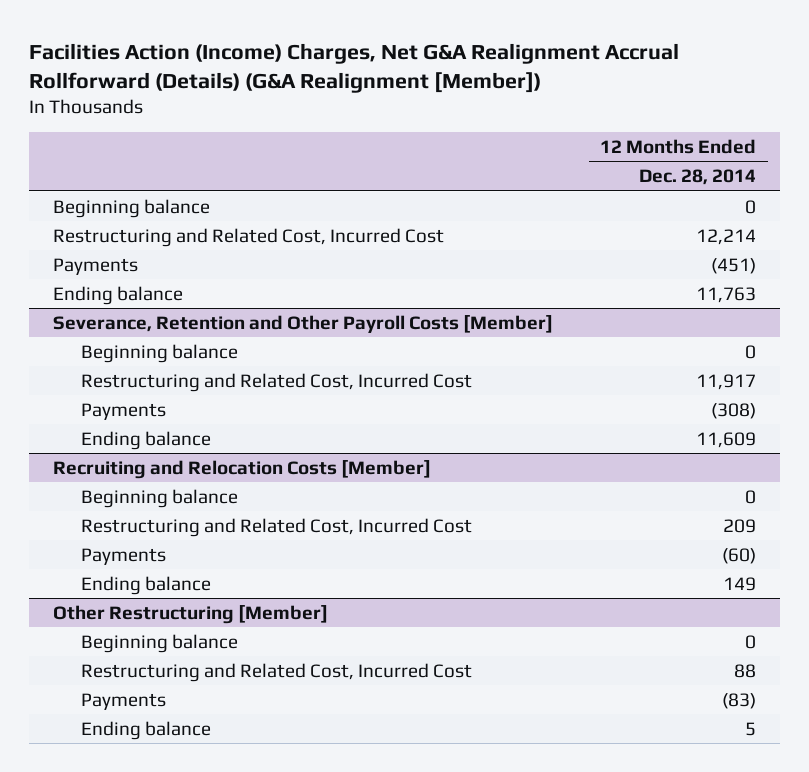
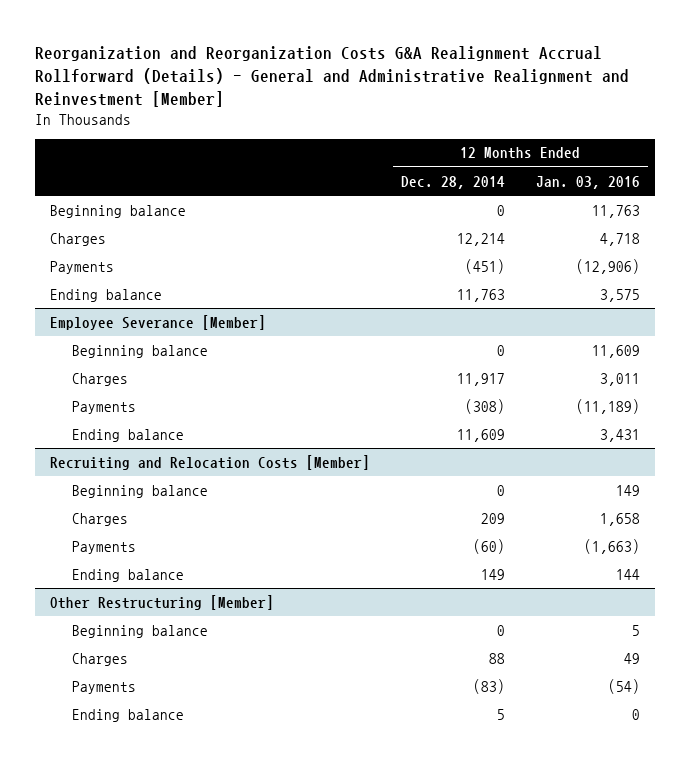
[29,42,680,93] Facilities Action (Income) Charges, Net G&A Realignment Accrual Rollforward (Details) (G&A Realignment [Member]) -> [34,45,629,107] Reorganization and Reorganization Costs G&A Realignment Accrual Rollforward (Details) - General and Administrative Realignment and Reinvestment [Member]
none -> [535,175,640,189] Jan. 03, 2016
[53,227,445,247] Restructuring and Related Cost, Incurred Cost -> [50,232,107,246] Charges
[53,314,554,333] Severance, Retention and Other Payroll Costs [Member] -> none
none -> [50,314,267,330] Employee Severance [Member]
[80,372,472,392] Restructuring and Related Cost, Incurred Cost -> [71,372,128,386] Charges
[80,517,472,537] Restructuring and Related Cost, Incurred Cost -> [71,512,128,526] Charges
[80,662,472,682] Restructuring and Related Cost, Incurred Cost -> [71,652,128,666] Charges

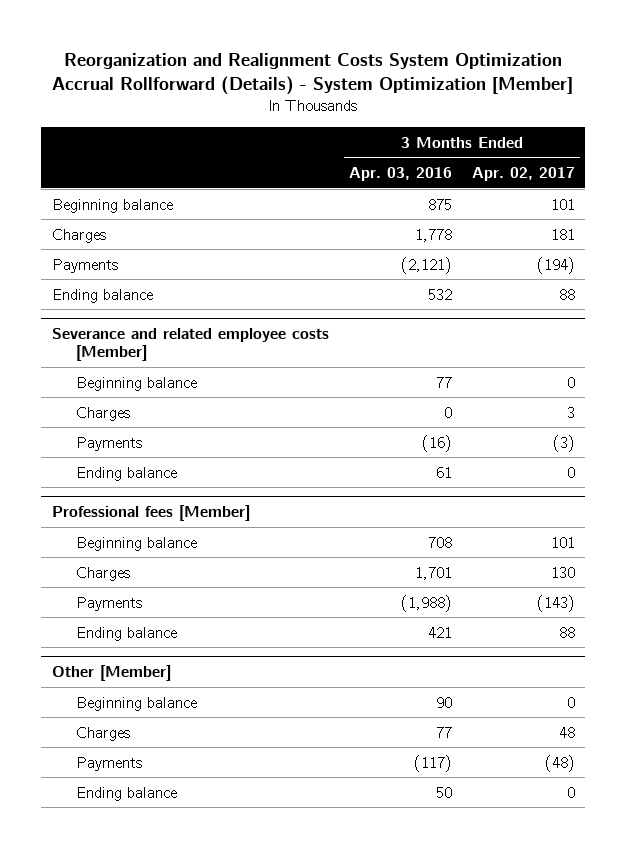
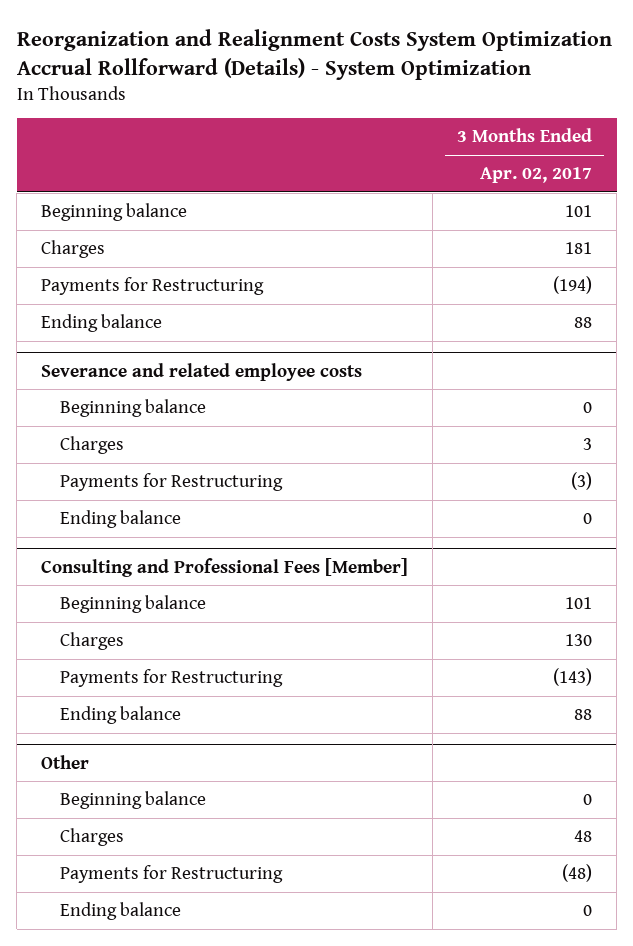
[52,52,574,96] Reorganization and Realignment Costs System Optimization Accrual Rollforward (Details) - System Optimization [Member] -> [16,28,612,80] Reorganization and Realignment Costs System Optimization Accrual Rollforward (Details) - System Optimization
[348,166,452,181] Apr. 03, 2016 -> none
[51,258,118,273] Payments -> [41,277,265,296] Payments for Restructuring
[51,327,329,362] Severance and related employee costs [Member] -> [41,362,363,381] Severance and related employee costs
[76,436,143,451] Payments -> [60,473,284,492] Payments for Restructuring
[51,504,250,521] Professional fees [Member] -> [41,557,409,577] Consulting and Professional Fees [Member]
[76,596,143,611] Payments -> [60,669,284,688] Payments for Restructuring
[51,664,171,681] Other [Member] -> [41,754,90,769] Other
[76,756,143,771] Payments -> [60,865,284,884] Payments for Restructuring

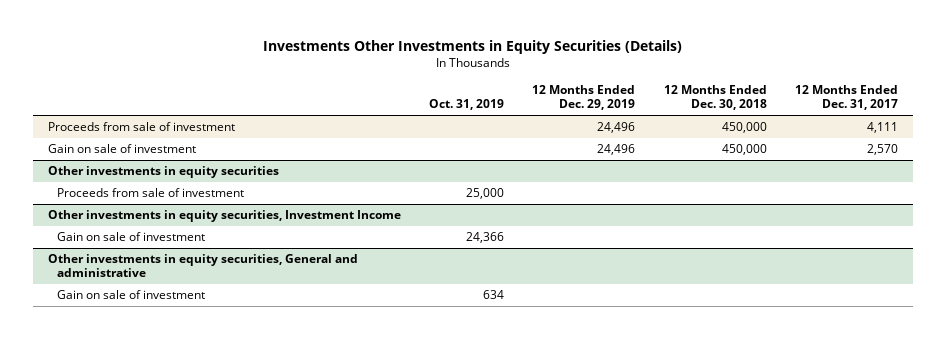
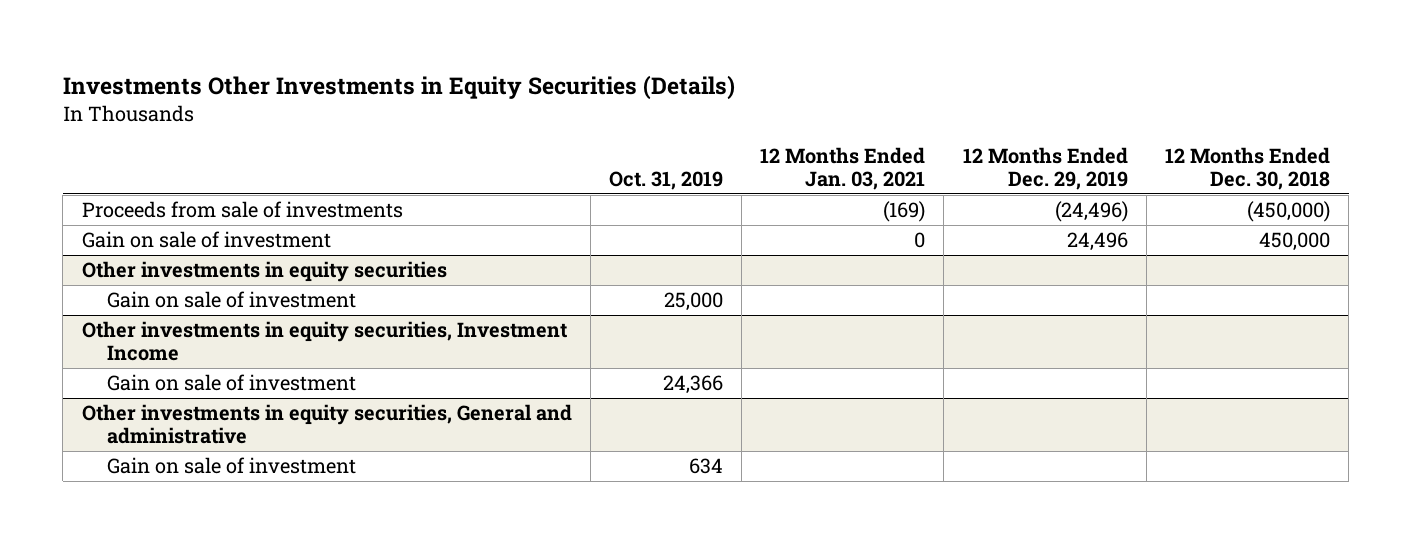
[795,84,899,111] 12 Months Ended Dec. 31, 2017 -> none
none -> [760,146,926,190] 12 Months Ended Jan. 03, 2021
[47,122,235,132] Proceeds from sale of investment -> [81,201,403,219] Proceeds from sale of investments
[597,122,636,134] 24,496 -> [1054,201,1128,223] (24,496)
[721,122,767,134] 450,000 -> [1246,201,1330,223] (450,000)
[56,188,244,198] Proceeds from sale of investment -> none
none -> [106,291,356,309] Gain on sale of investment

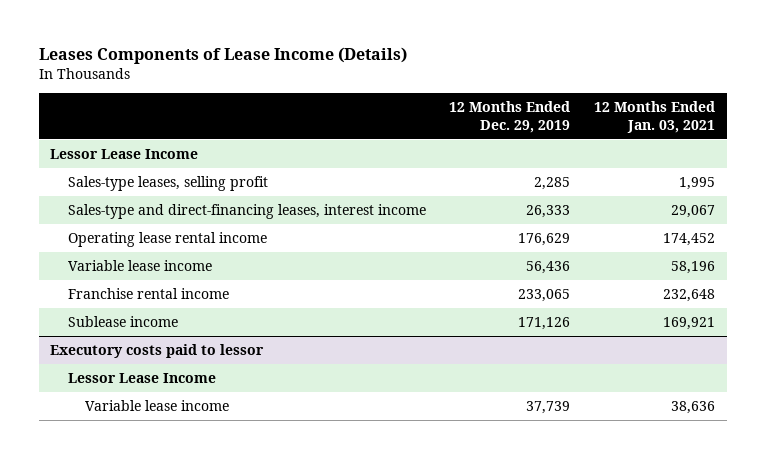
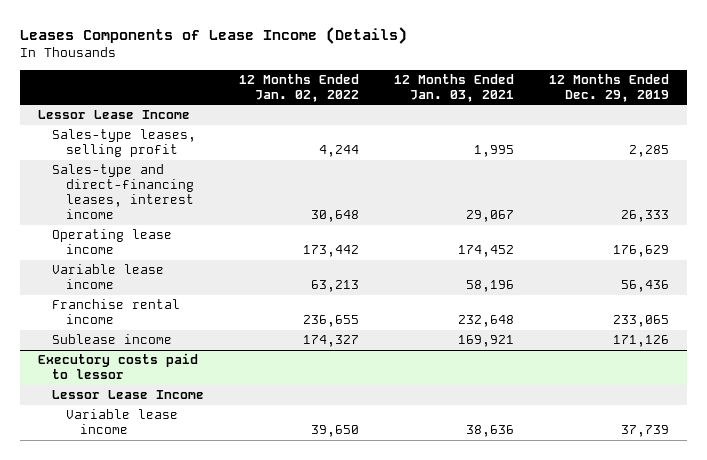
none -> [239,74,360,103] 12 Months Ended Jan. 02, 2022
[67,232,267,248] Operating lease rental income -> [51,229,172,255] Operating lease income

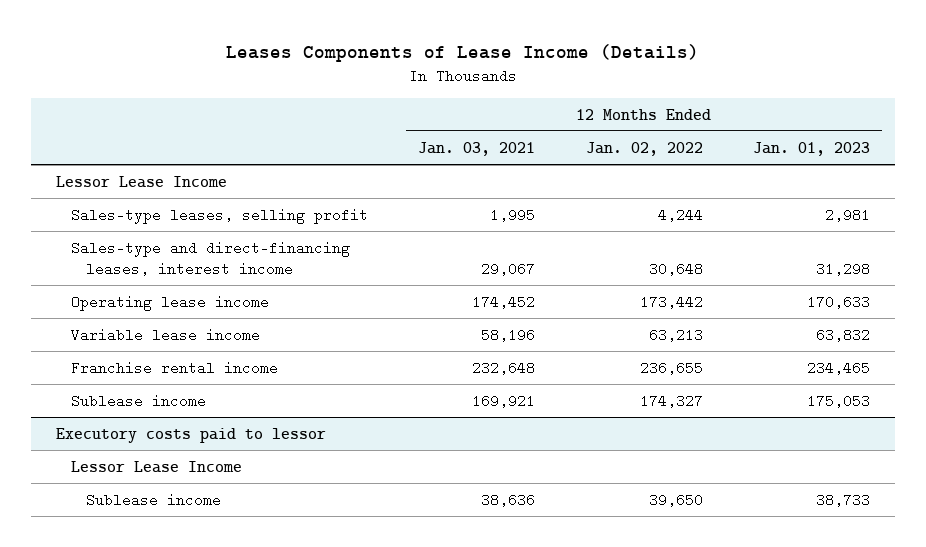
[549,74,670,103] 12 Months Ended Dec. 29, 2019 -> none
none -> [752,141,870,156] Jan. 01, 2023
[66,409,179,435] Variable lease income -> [85,492,221,507] Sublease income

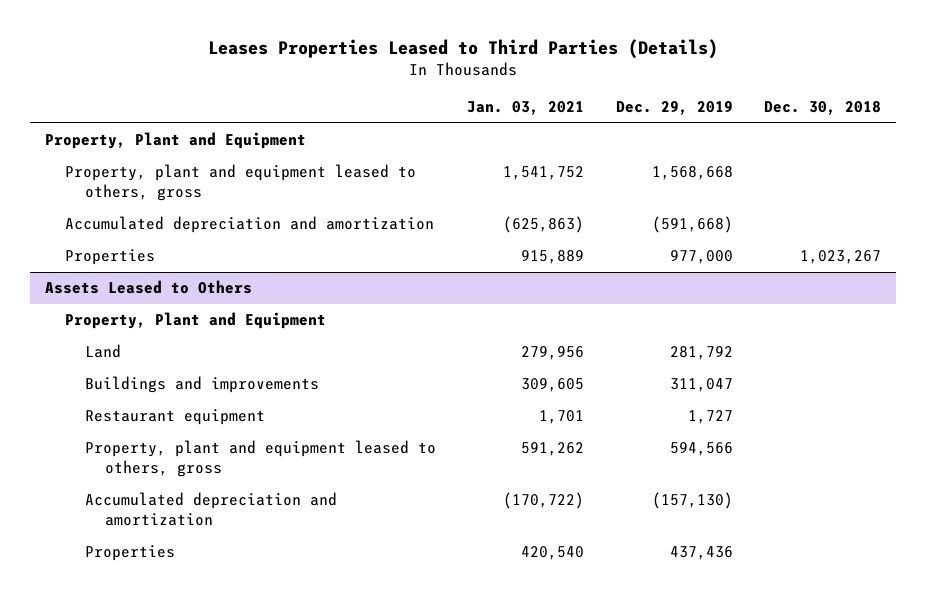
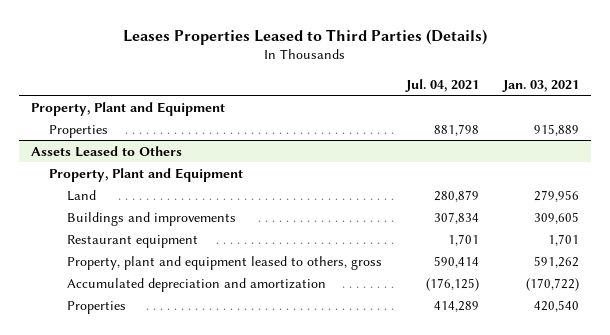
[615,101,733,116] Dec. 29, 2019 -> none
[763,101,881,116] Dec. 30, 2018 -> none
none -> [404,78,479,92] Jul. 04, 2021
[65,164,417,202] Property, plant and equipment leased to others, gross -> none
[65,216,435,234] Accumulated depreciation and amortization -> none

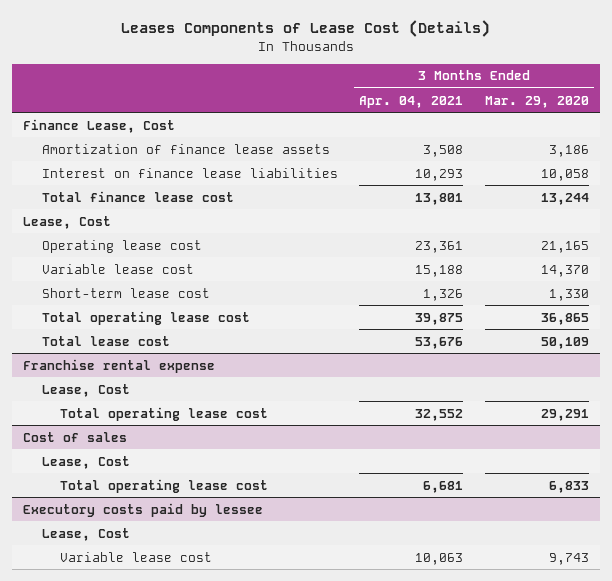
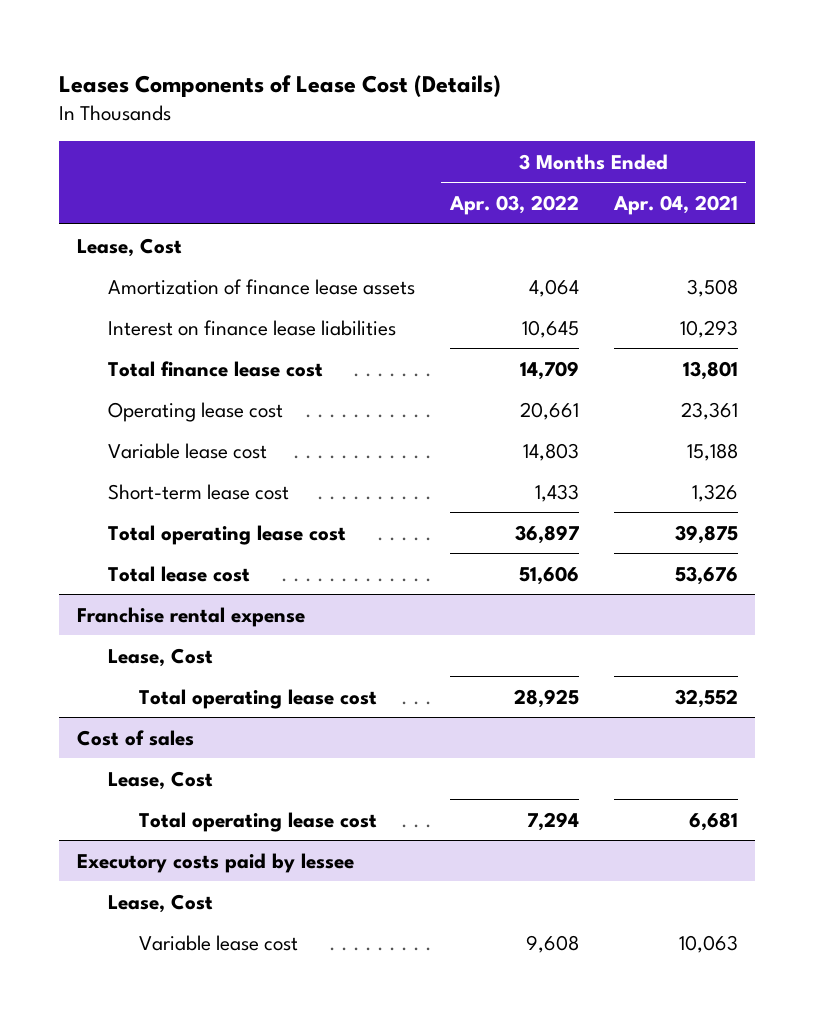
[484,95,589,108] Mar. 29, 2020 -> none
none -> [448,195,579,216] Apr. 03, 2022
[23,118,176,133] Finance Lease, Cost -> none
[23,215,112,229] Lease, Cost -> [76,237,182,257] Lease, Cost

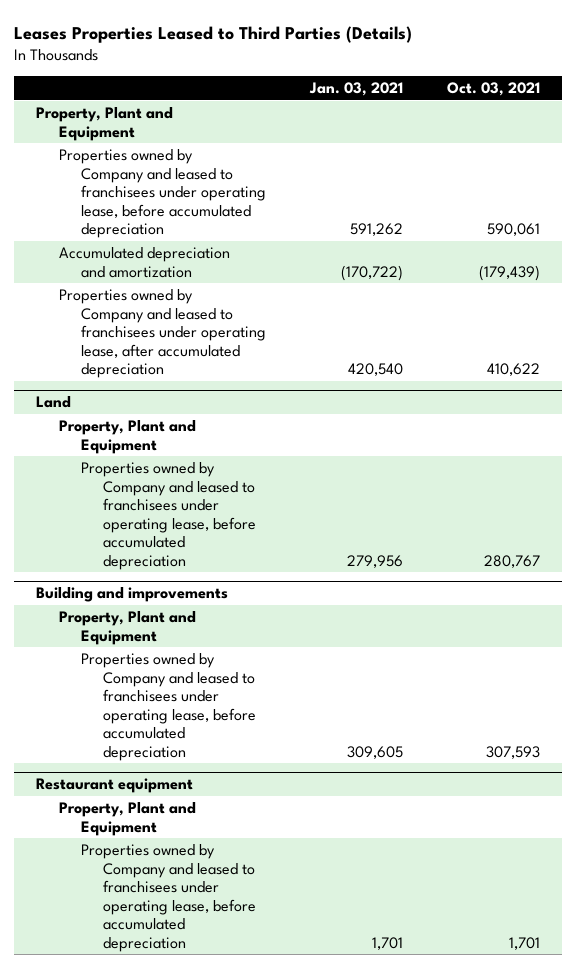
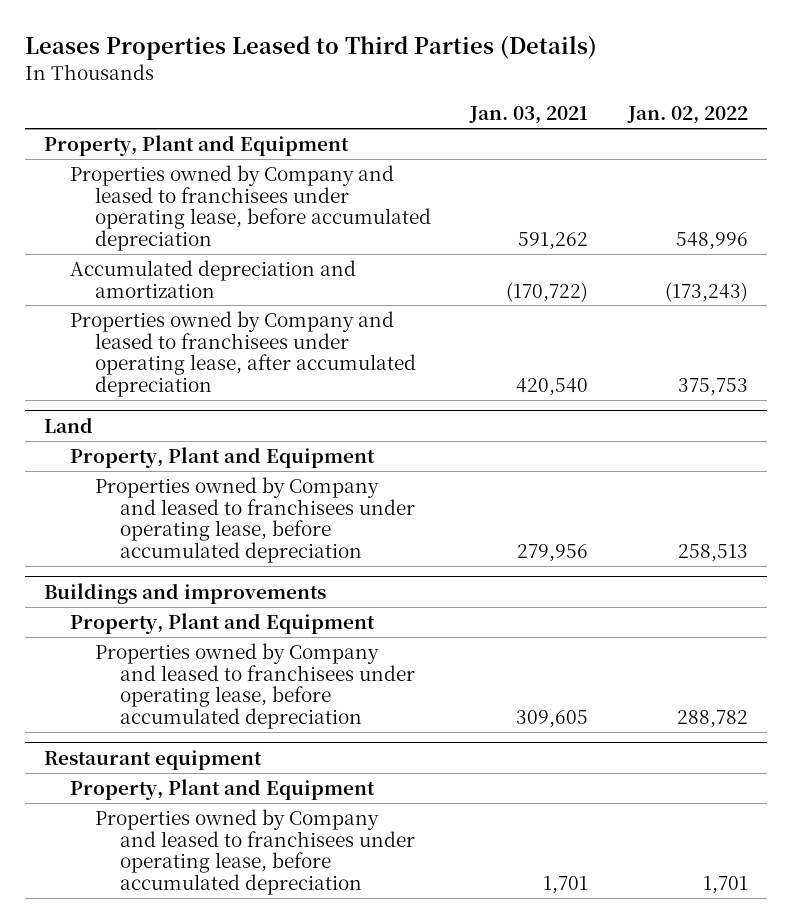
[446,81,540,96] Oct. 03, 2021 -> none
none -> [626,106,748,125] Jan. 02, 2022
[36,587,229,603] Building and improvements -> [44,582,327,604] Buildings and improvements

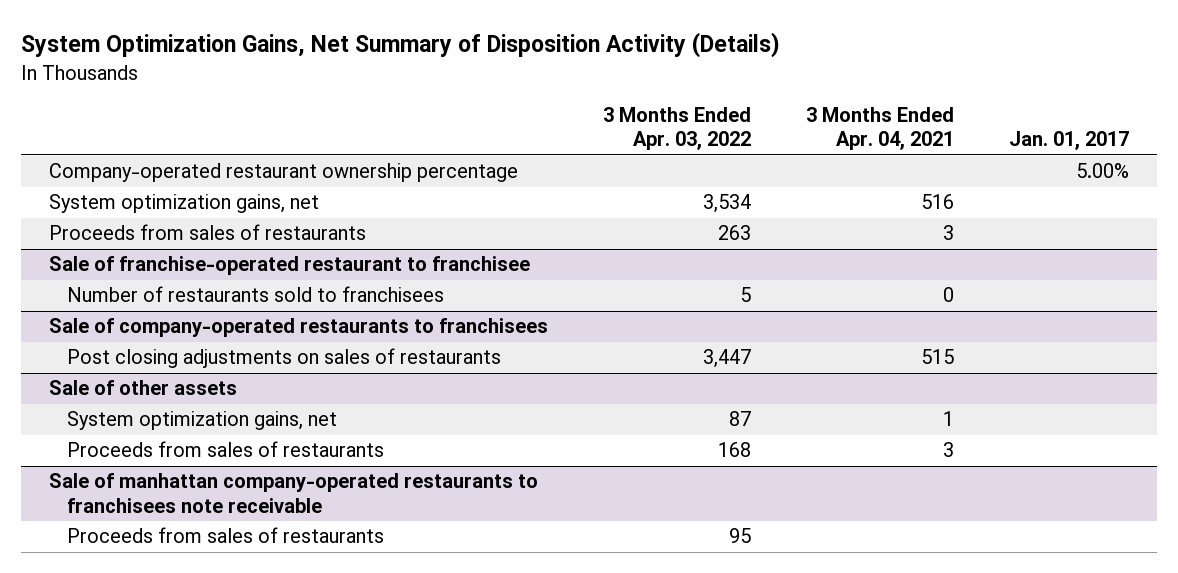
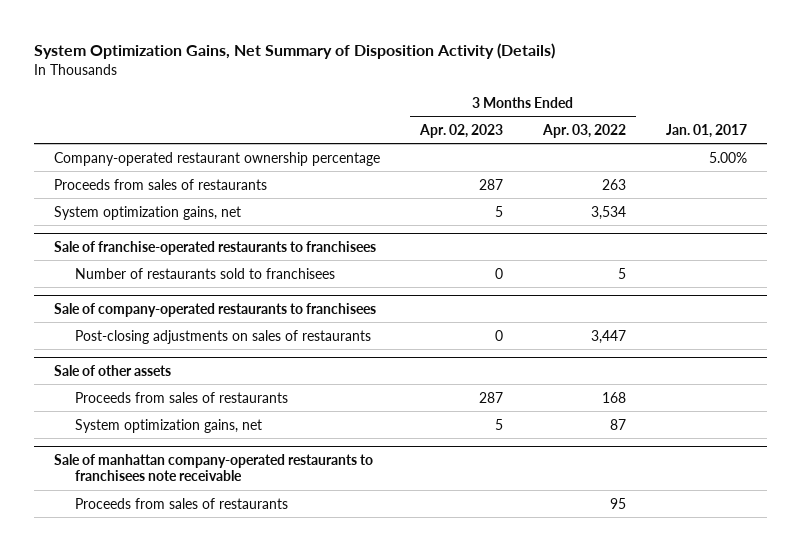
[806,107,955,151] 3 Months Ended Apr. 04, 2021 -> none
none -> [419,123,504,138] Apr. 02, 2023
[48,194,319,214] System optimization gains, net -> [54,205,242,220] System optimization gains, net
[48,256,530,276] Sale of franchise-operated restaurant to franchisee -> [54,240,377,255] Sale of franchise-operated restaurants to franchisees
[66,348,501,369] Post closing adjustments on sales of restaurants -> [74,329,371,344] Post-closing adjustments on sales of restaurants
[66,411,337,431] System optimization gains, net -> [74,418,262,433] System optimization gains, net

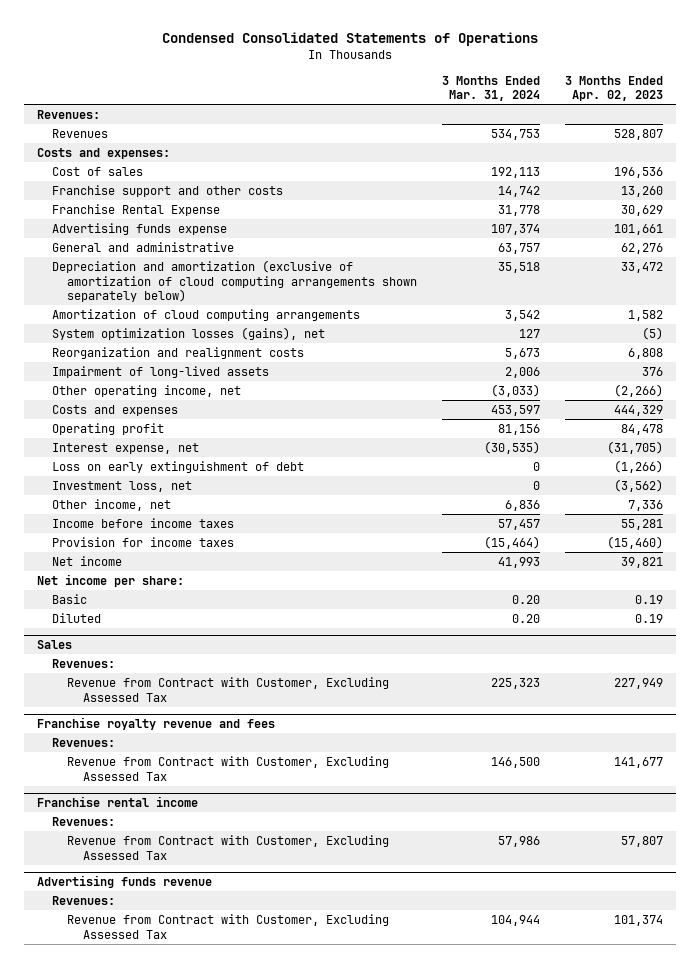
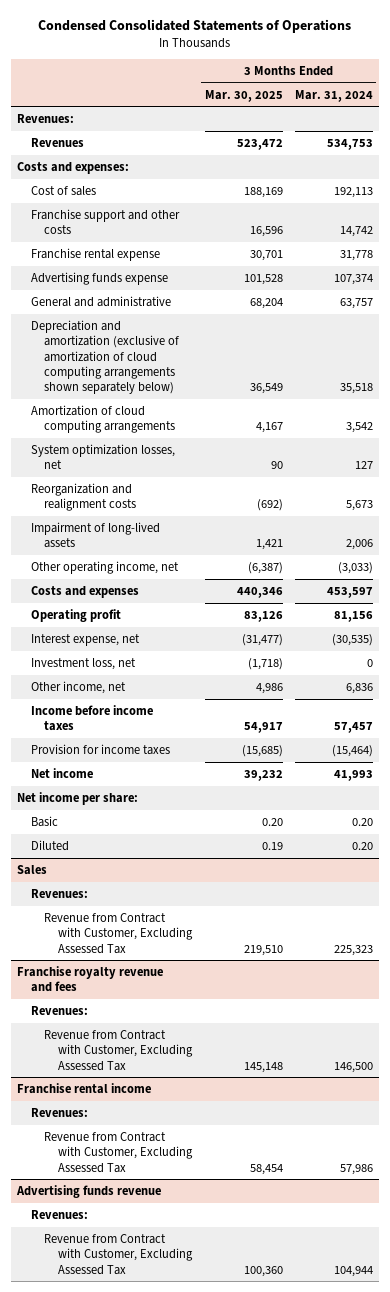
[565,75,664,102] 3 Months Ended Apr. 02, 2023 -> none
none -> [204,89,283,102] Mar. 30, 2025
[51,203,220,216] Franchise Rental Expense -> [30,247,160,261] Franchise rental expense
[51,326,325,340] System optimization losses (gains), net -> [30,443,175,470] System optimization losses, net
[51,460,304,473] Loss on early extinguishment of debt -> none

